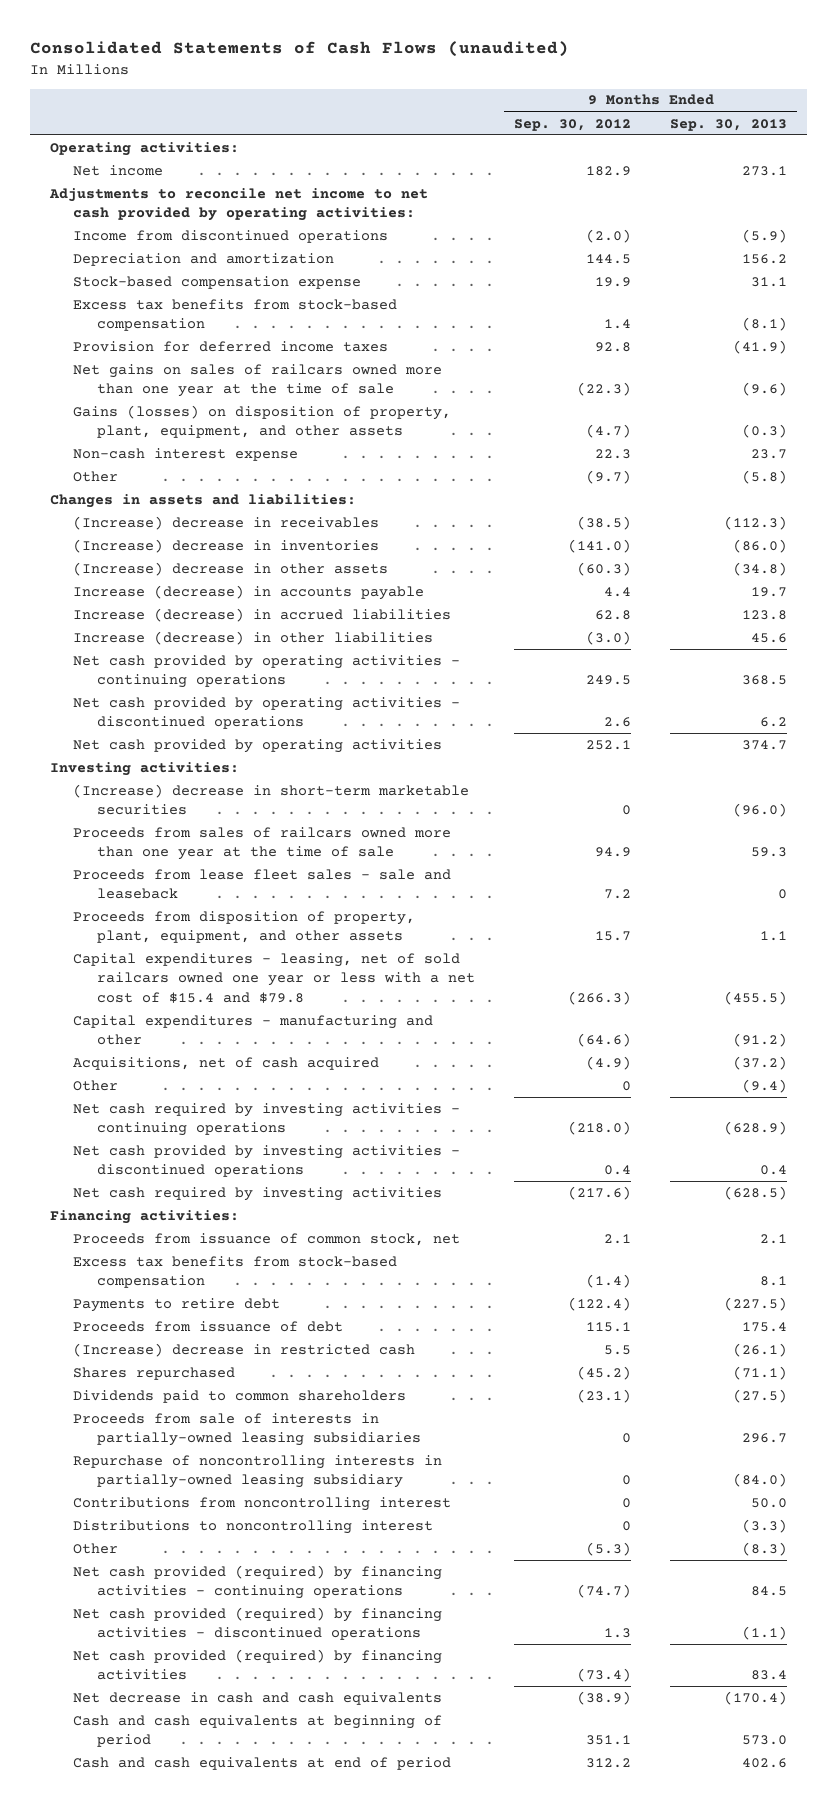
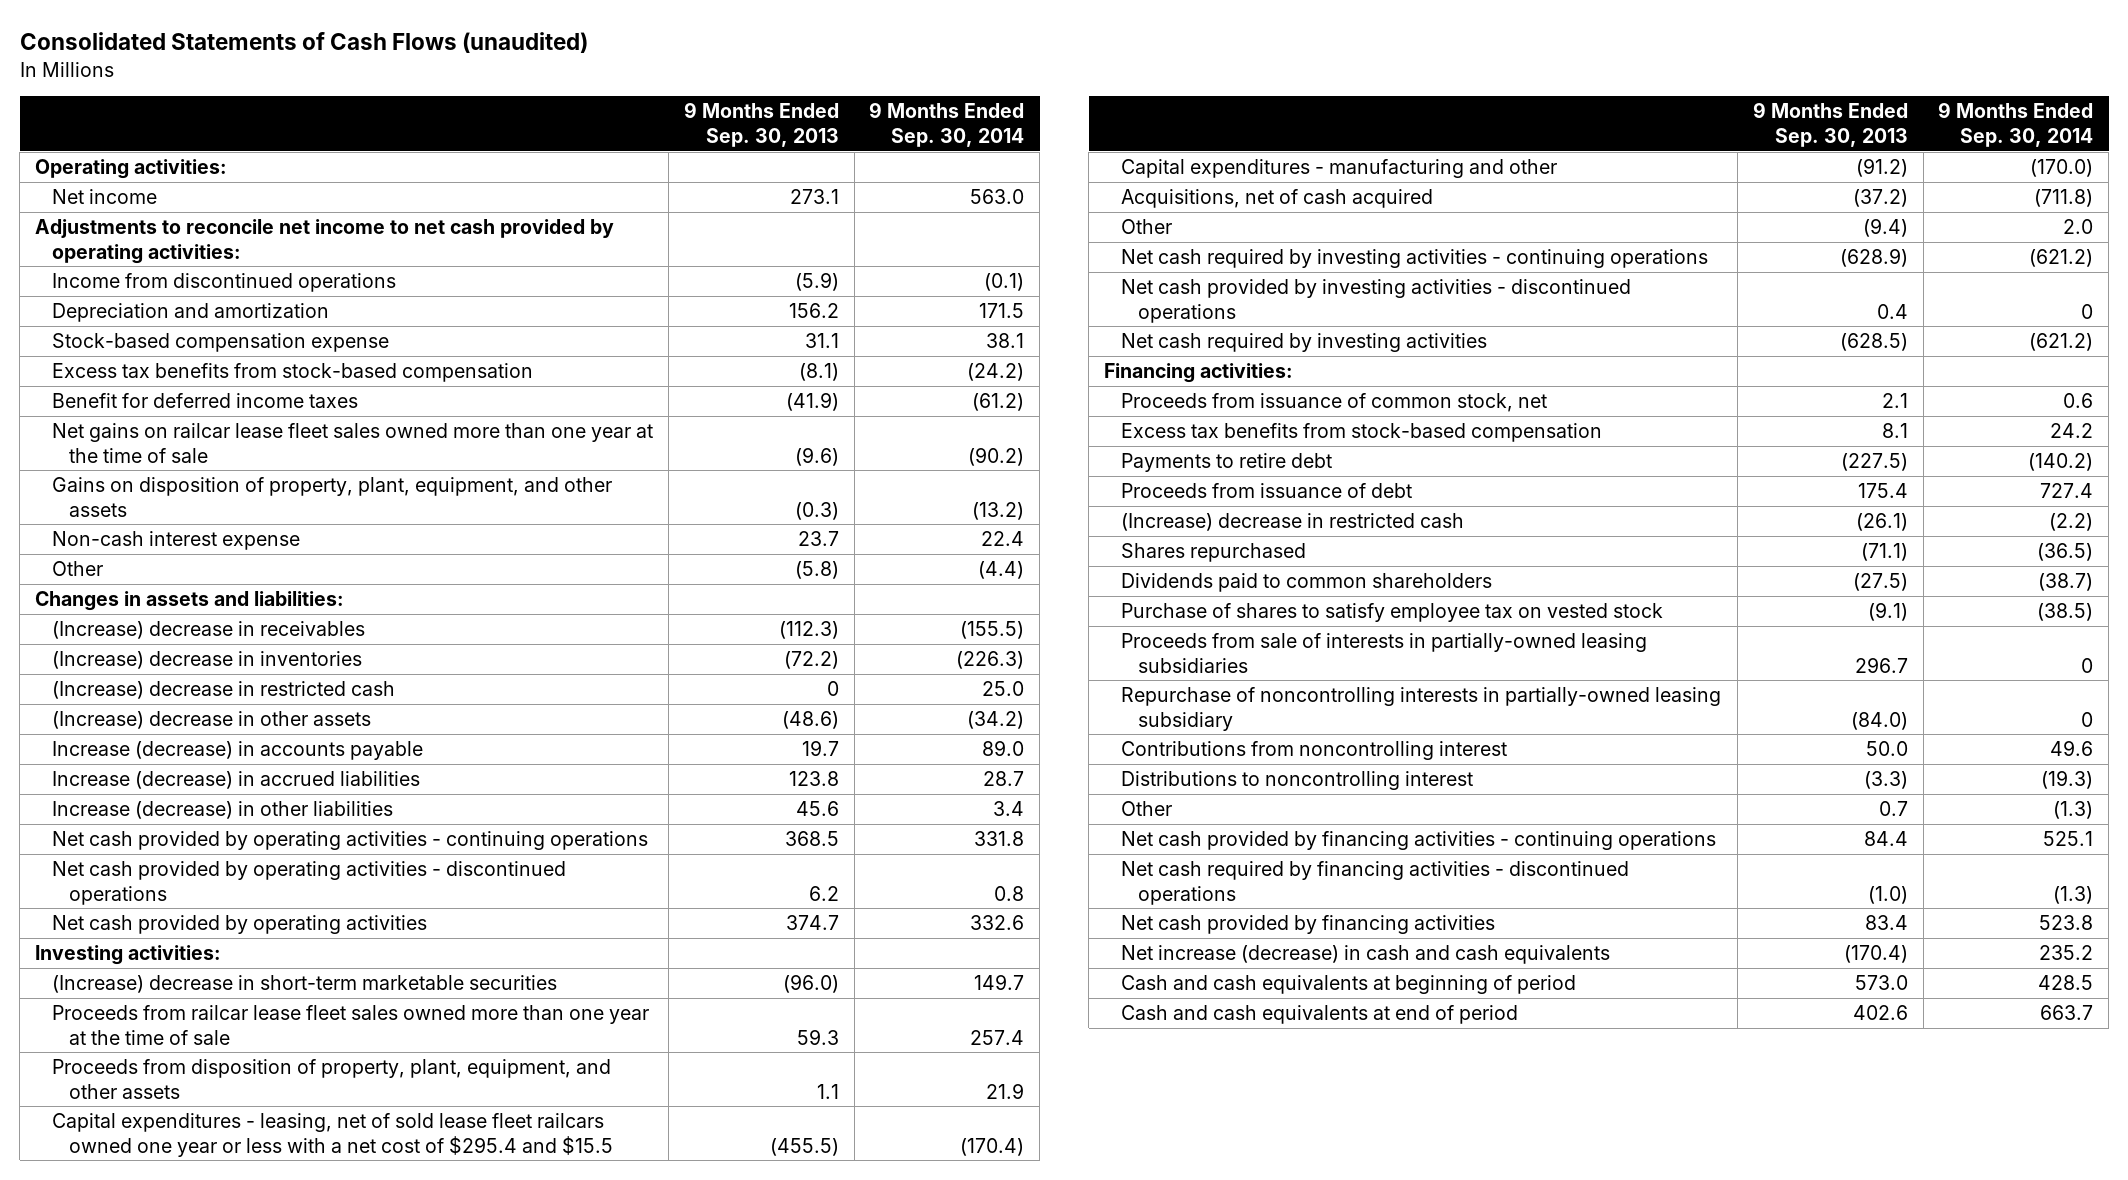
[513,118,631,131] Sep. 30, 2012 -> none
none -> [869,102,1025,148] 9 Months Ended Sep. 30, 2014
[73,340,389,352] Provision for deferred income taxes -> [52,393,359,409] Benefit for deferred income taxes
[73,363,443,398] Net gains on sales of railcars owned more than one year at the time of sale -> [52,423,654,463] Net gains on railcar lease fleet sales owned more than one year at the time of sale
[73,404,452,439] Gains (losses) on disposition of property, plant, equipment, and other assets -> [52,477,613,517] Gains on disposition of property, plant, equipment, and other assets
[733,538,788,553] (86.0) -> [783,651,839,670] (72.2)
none -> [52,681,396,700] (Increase) decrease in restricted cash
[733,561,788,576] (34.8) -> [781,711,839,730] (48.6)
[73,868,452,900] Proceeds from lease fleet sales - sale and leaseback -> none
[73,826,452,861] Proceeds from sales of railcars owned more than one year at the time of sale -> [52,1005,650,1045] Proceeds from railcar lease fleet sales owned more than one year at the time of sale
[73,952,475,1003] Capital expenditures - leasing, net of sold railcars owned one year or less with a net cost of $15.4 and $79.8 -> [52,1113,614,1157] Capital expenditures - leasing, net of sold lease fleet railcars owned one year or less with a net cost of $295.4 and $15.5
none -> [1121,603,1664,623] Purchase of shares to satisfy employee tax on vested stock
[742,1541,788,1556] (8.3) -> [1878,801,1908,817] 0.7
[73,1564,443,1600] Net cash provided (required) by financing activities - continuing operations -> [1121,831,1717,851] Net cash provided by financing activities - continuing operations
[751,1586,788,1597] 84.5 -> [1863,831,1908,847] 84.4
[73,1606,443,1641] Net cash provided (required) by financing activities - discontinued operations -> [1121,861,1630,905] Net cash required by financing activities - discontinued operations
[742,1626,788,1641] (1.1) -> [1867,885,1908,904] (1.0)
[73,1648,443,1681] Net cash provided (required) by financing activities -> [1121,915,1496,935] Net cash provided by financing activities
[73,1691,443,1705] Net decrease in cash and cash equivalents -> [1121,945,1611,965] Net increase (decrease) in cash and cash equivalents

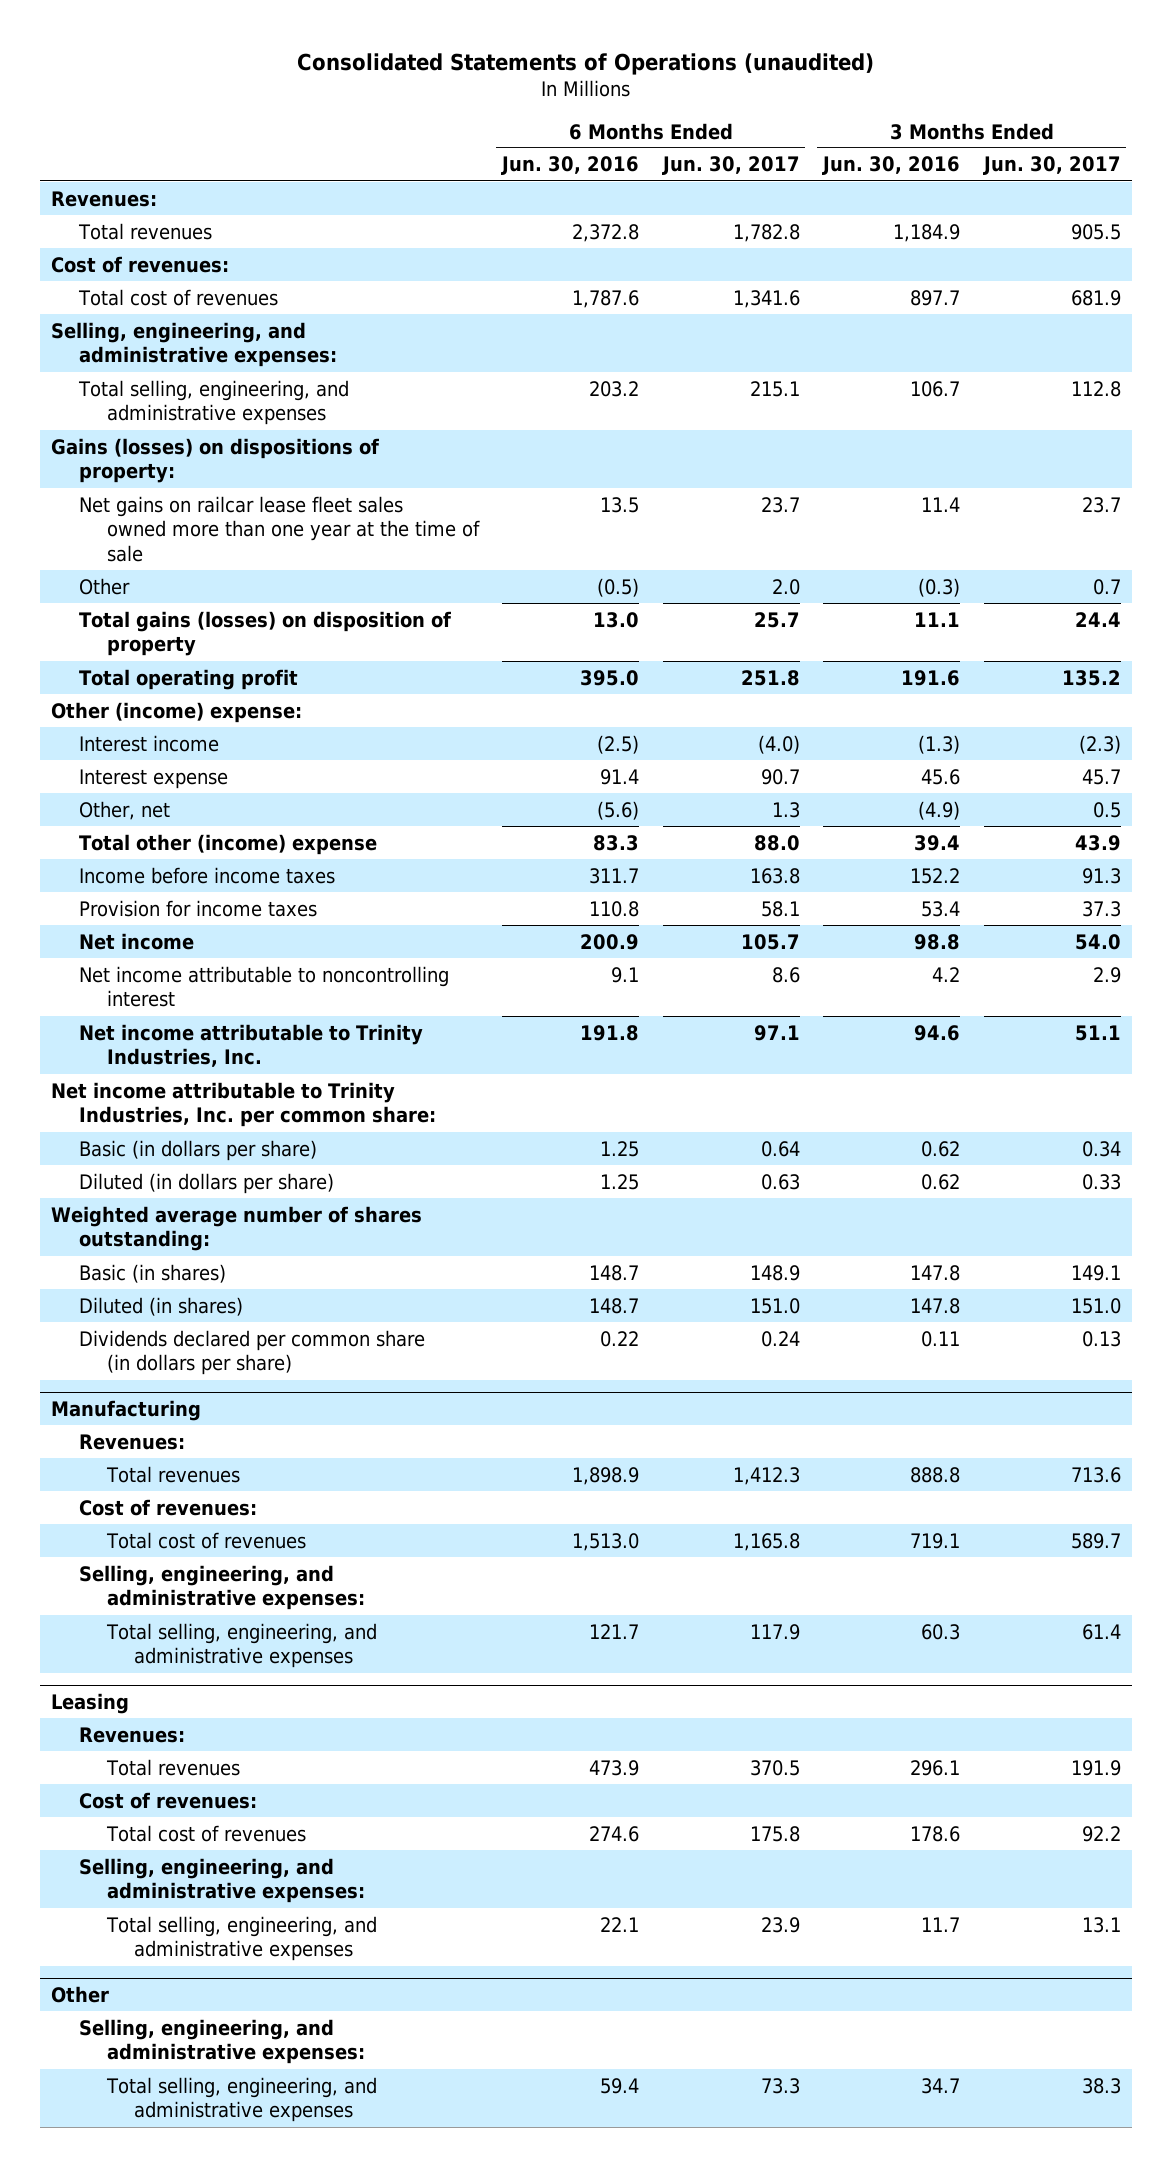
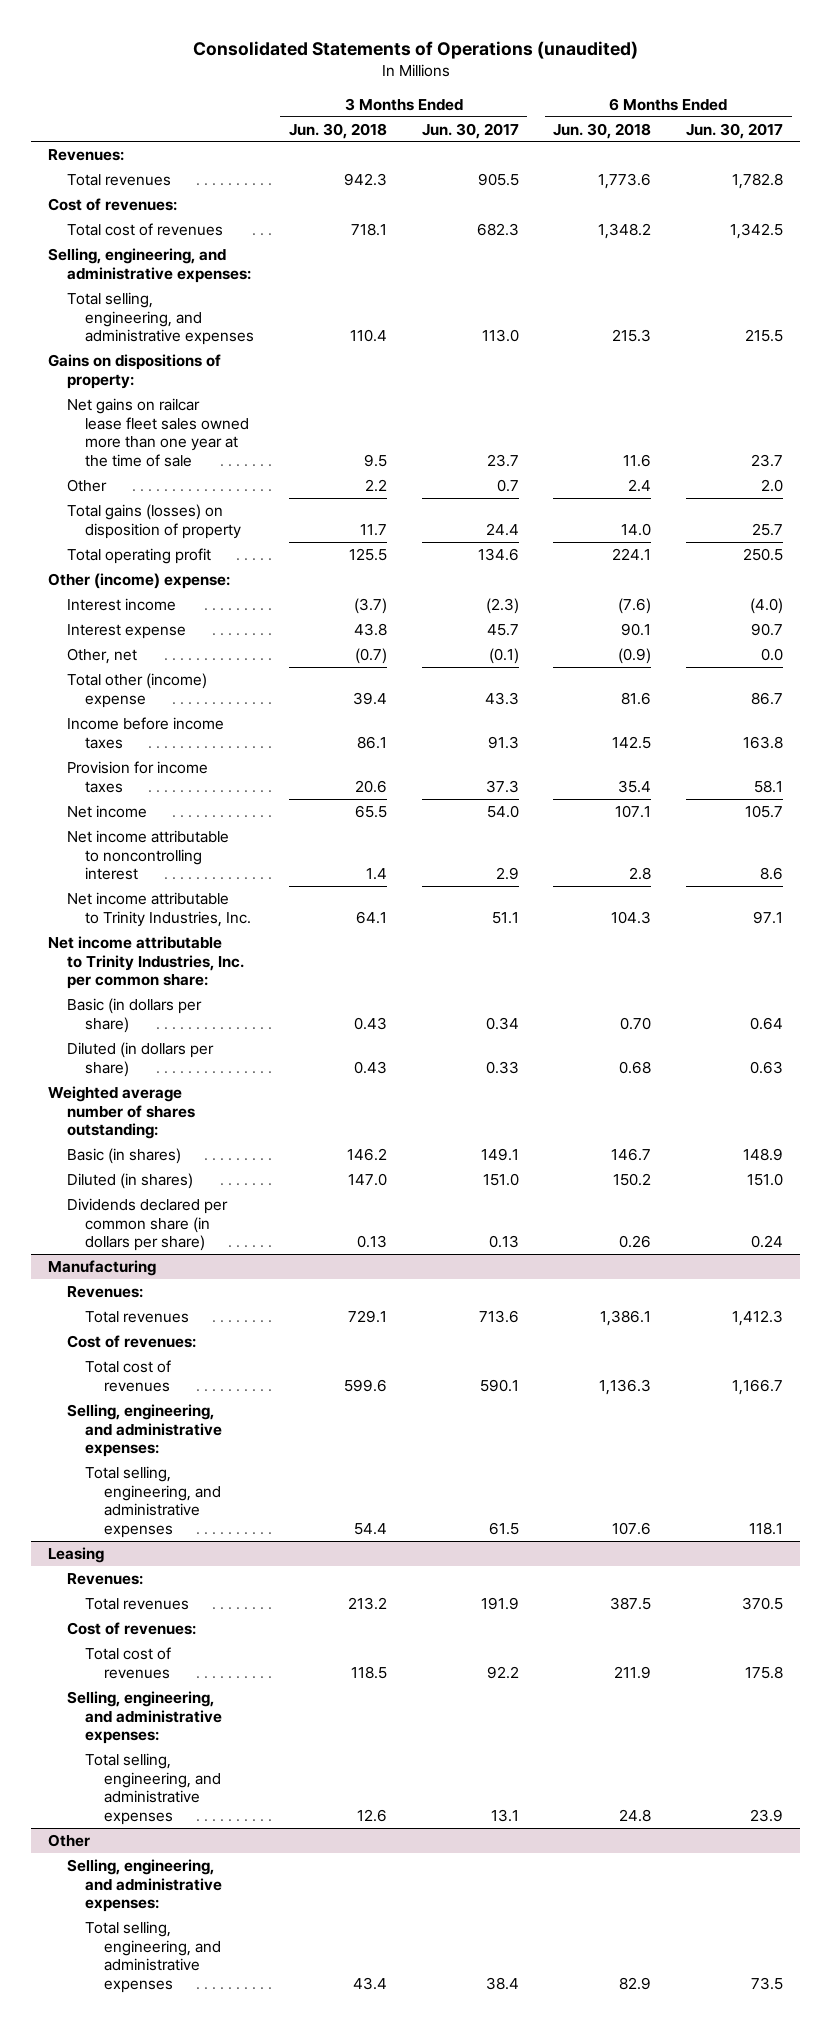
[501,156,640,176] Jun. 30, 2016 -> none
[822,156,961,176] Jun. 30, 2016 -> none
none -> [288,122,387,139] Jun. 30, 2018
none -> [553,122,652,139] Jun. 30, 2018
[732,289,800,308] 1,341.6 -> [730,222,784,239] 1,342.5
[1070,289,1121,306] 681.9 -> [476,222,519,236] 682.3
[749,380,800,397] 215.1 -> [745,329,784,343] 215.5
[1070,380,1121,397] 112.8 -> [481,329,519,343] 113.0
[51,437,380,484] Gains (losses) on dispositions of property: -> [48,353,222,389] Gains on dispositions of property:
[740,669,800,686] 251.8 -> [743,547,784,561] 250.5
[1061,669,1121,686] 135.2 -> [477,547,519,561] 134.6
[771,801,800,818] 1.3 -> [761,647,784,661] 0.0
[1092,801,1121,818] 0.5 -> [488,647,519,664] (0.1)
[753,834,800,851] 88.0 -> [751,691,784,705] 86.7
[1074,834,1121,851] 43.9 -> [484,691,519,705] 43.3
[732,1532,800,1551] 1,165.8 -> [732,1378,784,1395] 1,166.7
[1070,1532,1121,1549] 589.7 -> [479,1378,519,1392] 590.1
[749,1623,800,1640] 117.9 -> [749,1522,784,1536] 118.1
[1081,1623,1121,1640] 61.4 -> [488,1522,519,1536] 61.5
[760,2077,800,2094] 73.3 -> [751,1977,784,1991] 73.5
[1081,2077,1121,2094] 38.3 -> [485,1977,519,1991] 38.4

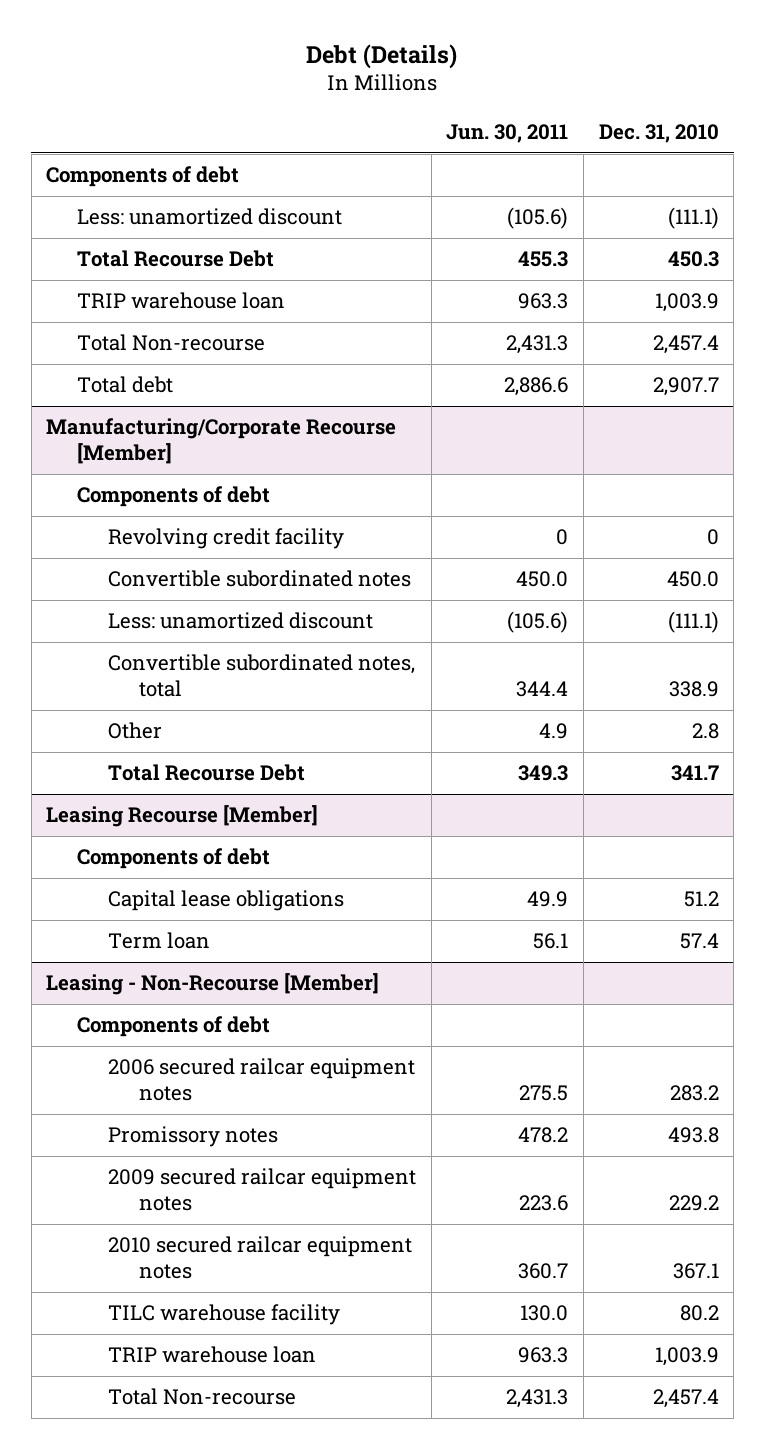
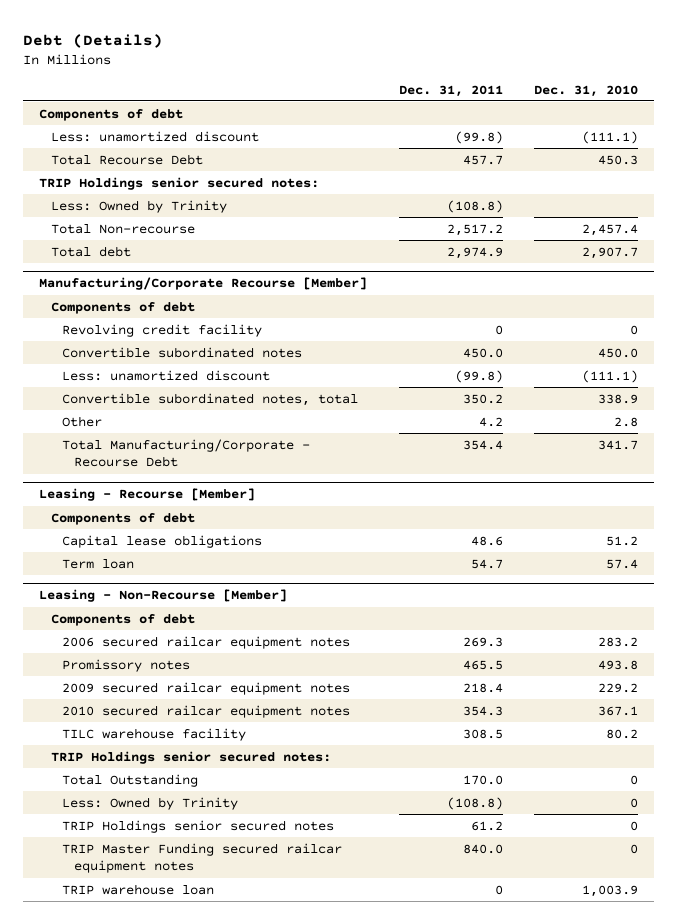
[446,124,569,144] Jun. 30, 2011 -> none
none -> [398,84,503,97] Dec. 31, 2011
[77,292,286,310] TRIP warehouse loan -> none
none -> [39,176,320,190] TRIP Holdings senior secured notes:
none -> [50,199,227,213] Less: Owned by Trinity
[108,764,306,782] Total Recourse Debt -> [62,438,311,468] Total Manufacturing/Corporate - Recourse Debt
[46,805,319,828] Leasing Recourse [Member] -> [39,488,256,502] Leasing - Recourse [Member]
none -> [50,750,331,764] TRIP Holdings senior secured notes:
none -> [62,773,199,787] Total Outstanding
none -> [62,796,239,810] Less: Owned by Trinity
none -> [62,819,335,833] TRIP Holdings senior secured notes
none -> [62,842,343,874] TRIP Master Funding secured railcar equipment notes
[108,1388,297,1406] Total Non-recourse -> none

